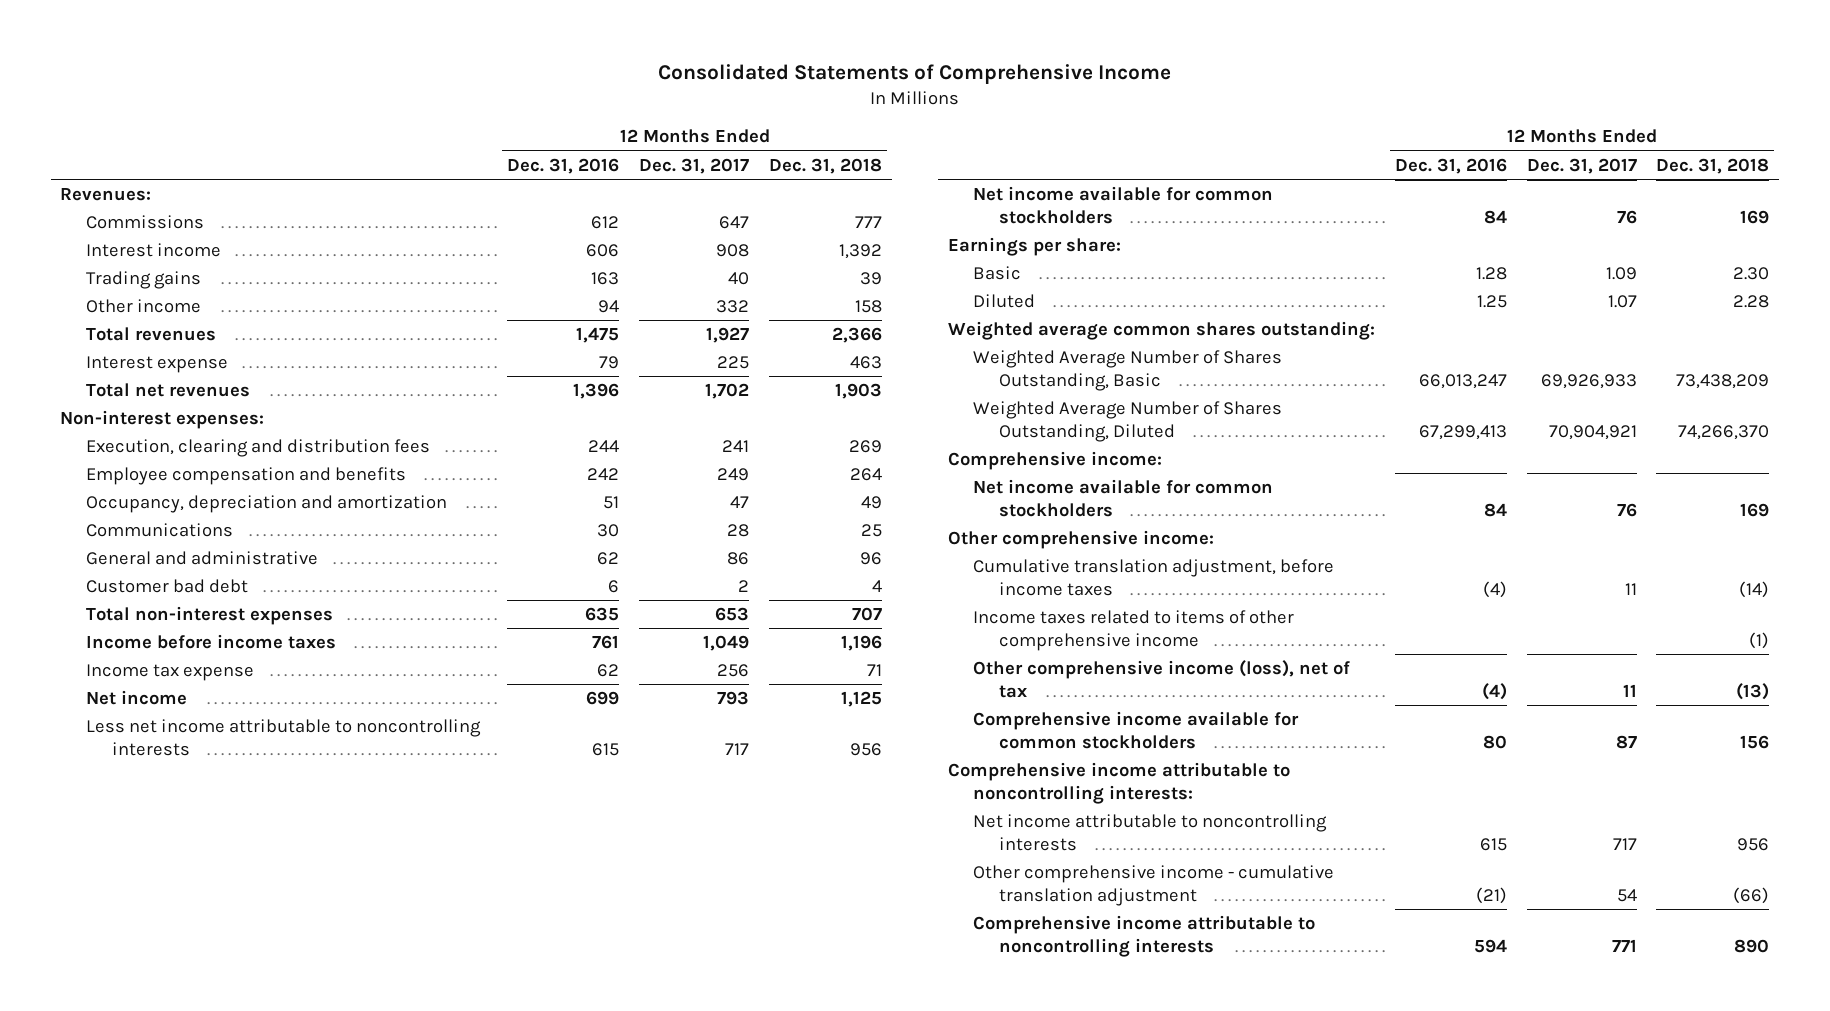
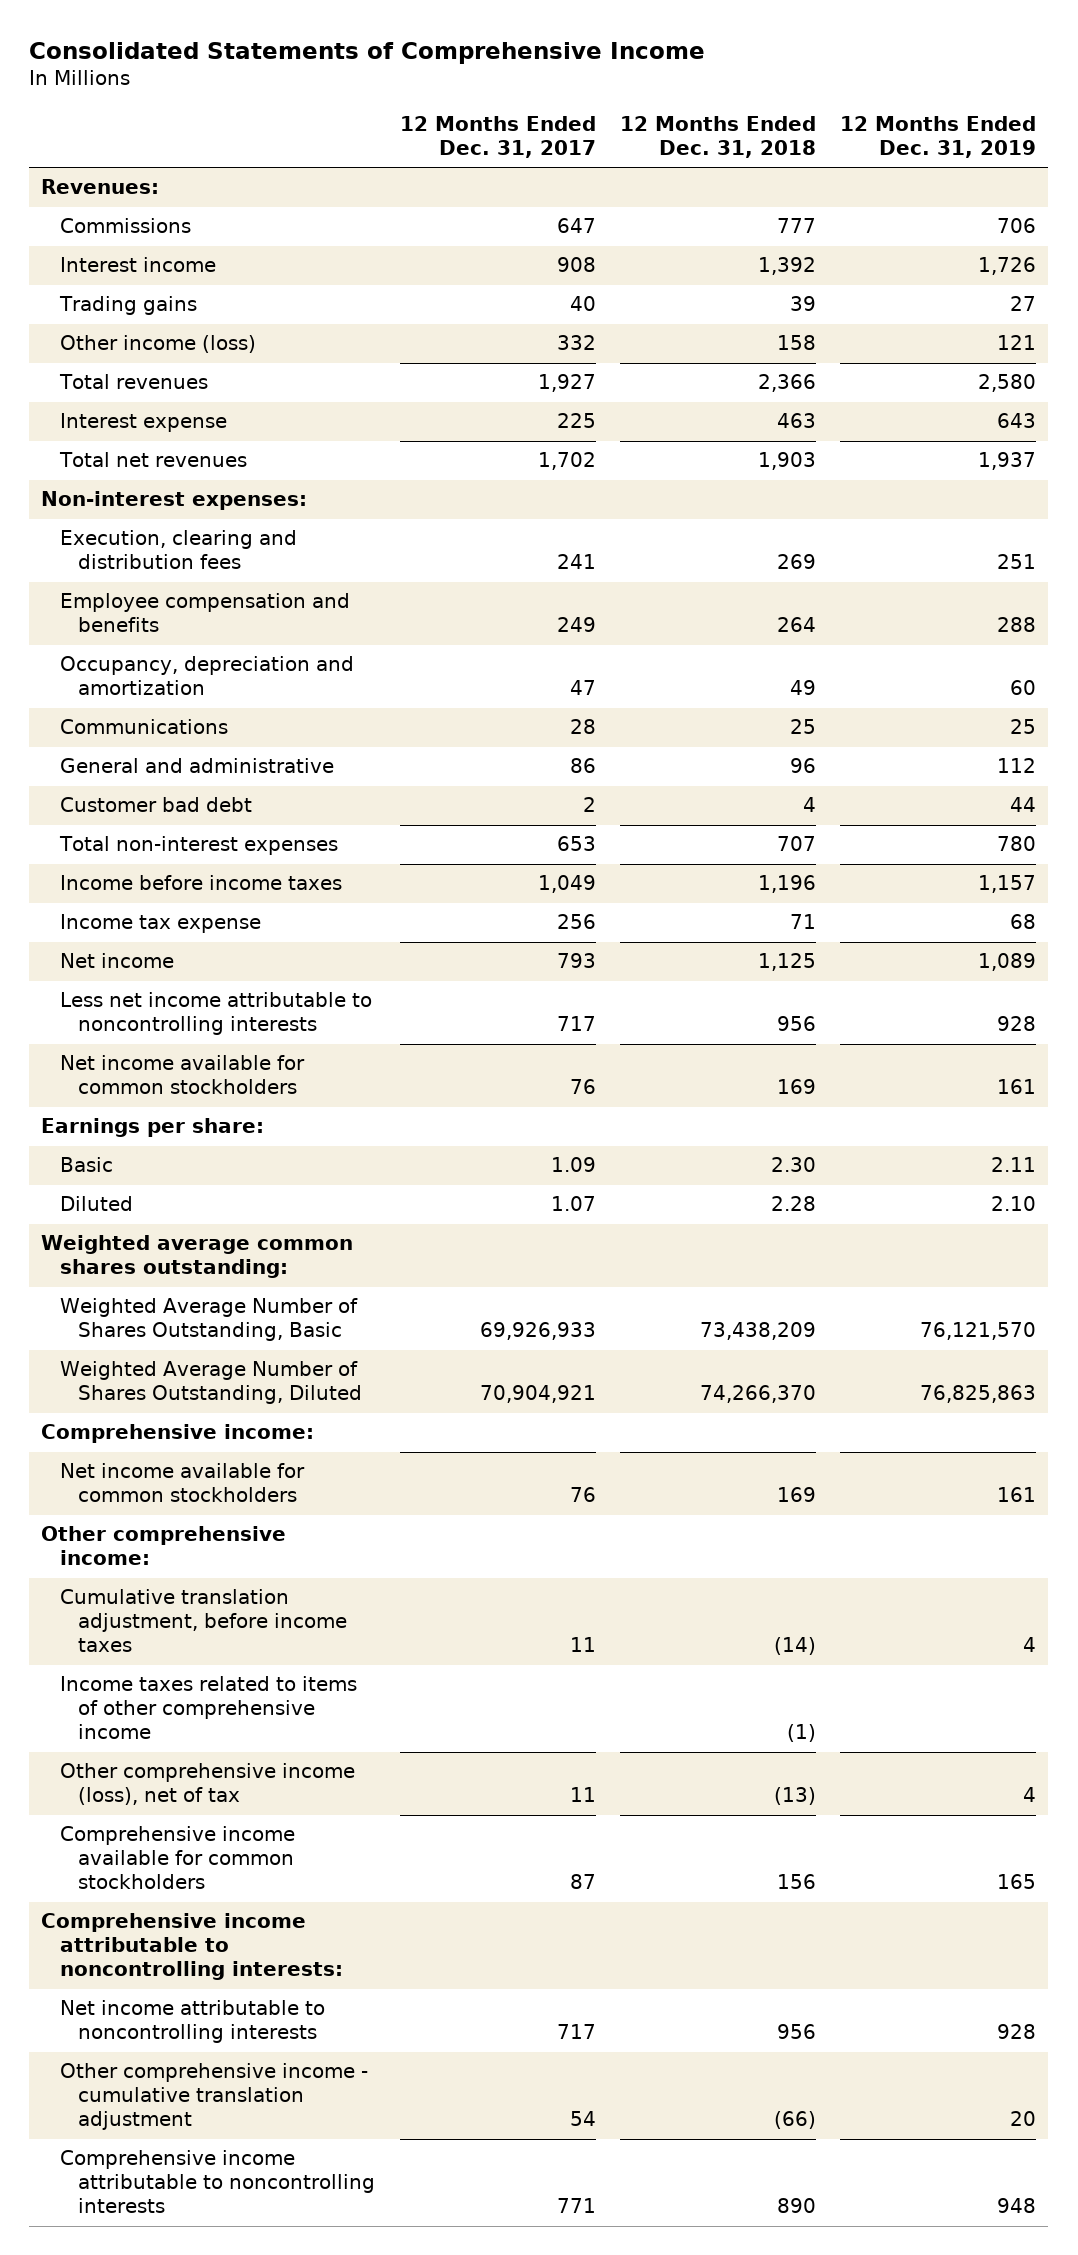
[507,157,620,174] Dec. 31, 2016 -> none
none -> [840,116,1037,159] 12 Months Ended Dec. 31, 2019
[86,298,202,313] Other income -> [59,335,256,354] Other income (loss)

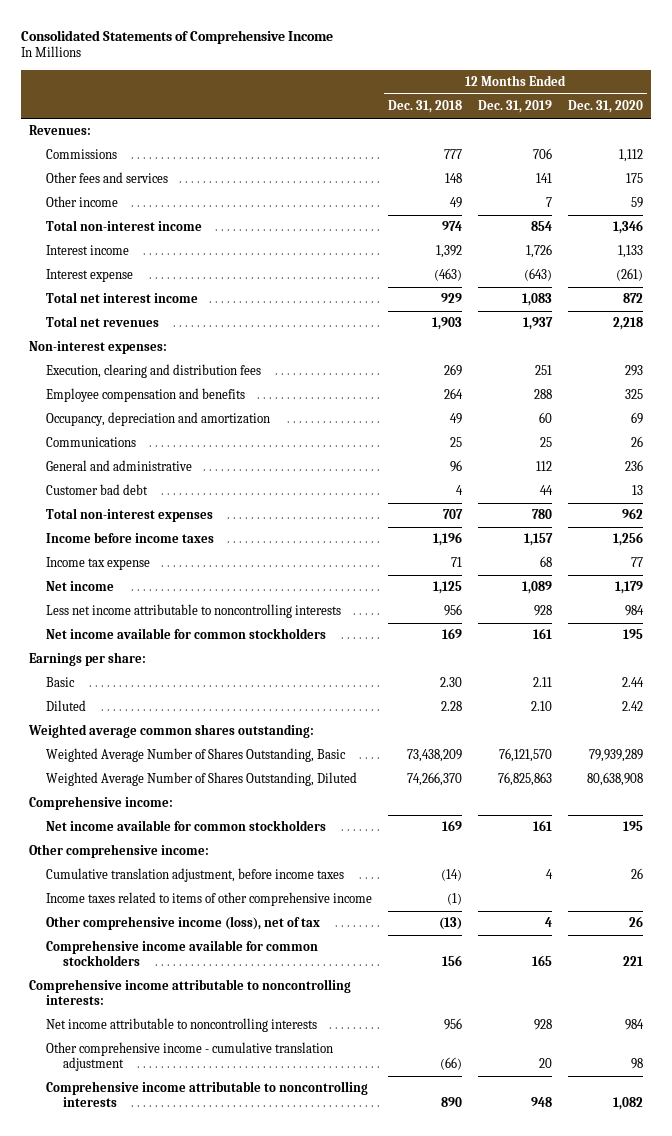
[399,116,596,159] 12 Months Ended Dec. 31, 2017 -> none
none -> [567,100,643,114] Dec. 31, 2020
none -> [46,172,169,184] Other fees and services
none -> [46,196,119,208] Other income
none -> [46,220,203,232] Total non-interest income
[58,296,197,316] Trading gains -> none
[59,335,256,354] Other income (loss) -> none
[58,374,208,390] Total revenues -> none
[776,413,816,429] 463 -> [434,268,463,282] (463)
[997,413,1037,429] 643 -> [523,268,552,282] (643)
none -> [46,292,199,304] Total net interest income

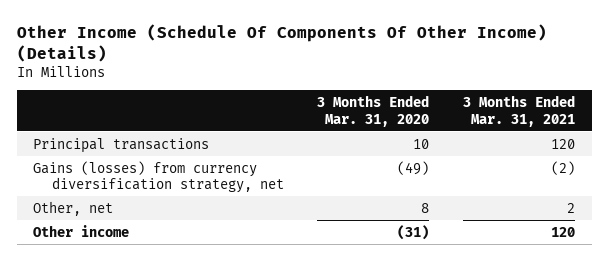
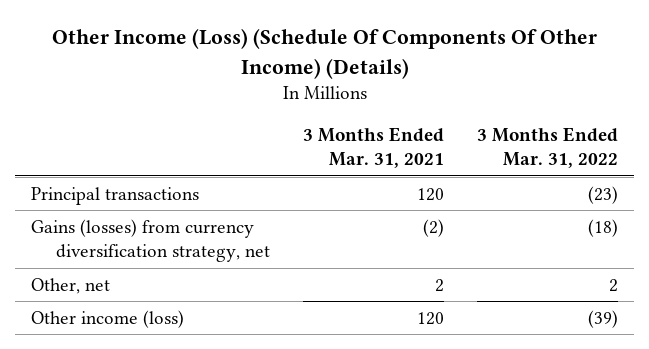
[16,23,547,62] Other Income (Schedule Of Components Of Other Income) (Details) -> [51,28,597,79] Other Income (Loss) (Schedule Of Components Of Other Income) (Details)
[317,95,430,127] 3 Months Ended Mar. 31, 2020 -> none
none -> [476,126,618,169] 3 Months Ended Mar. 31, 2022
[33,224,130,237] Other income -> [31,309,185,328] Other income (loss)

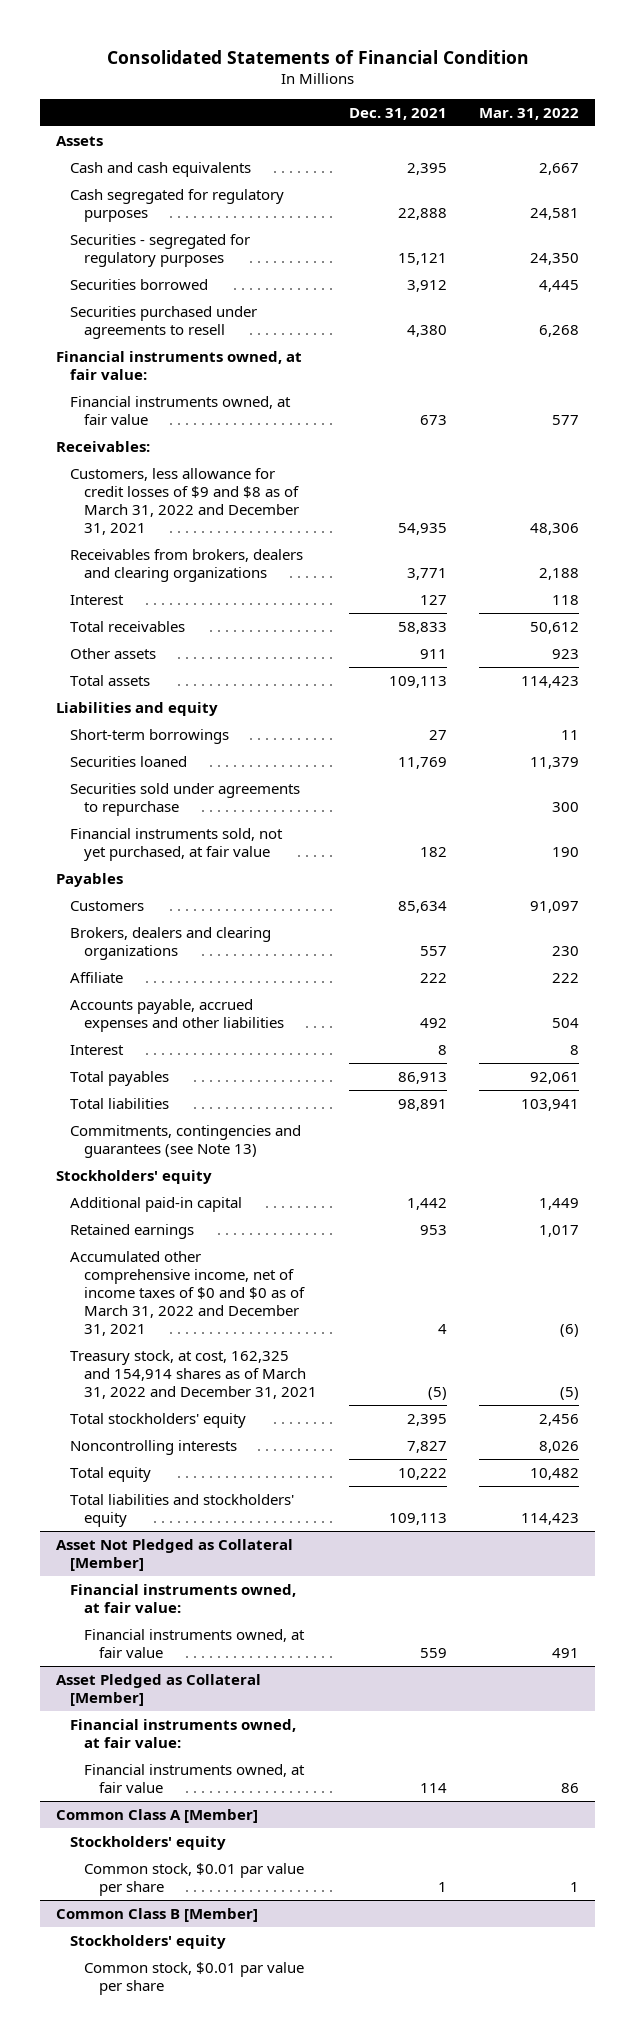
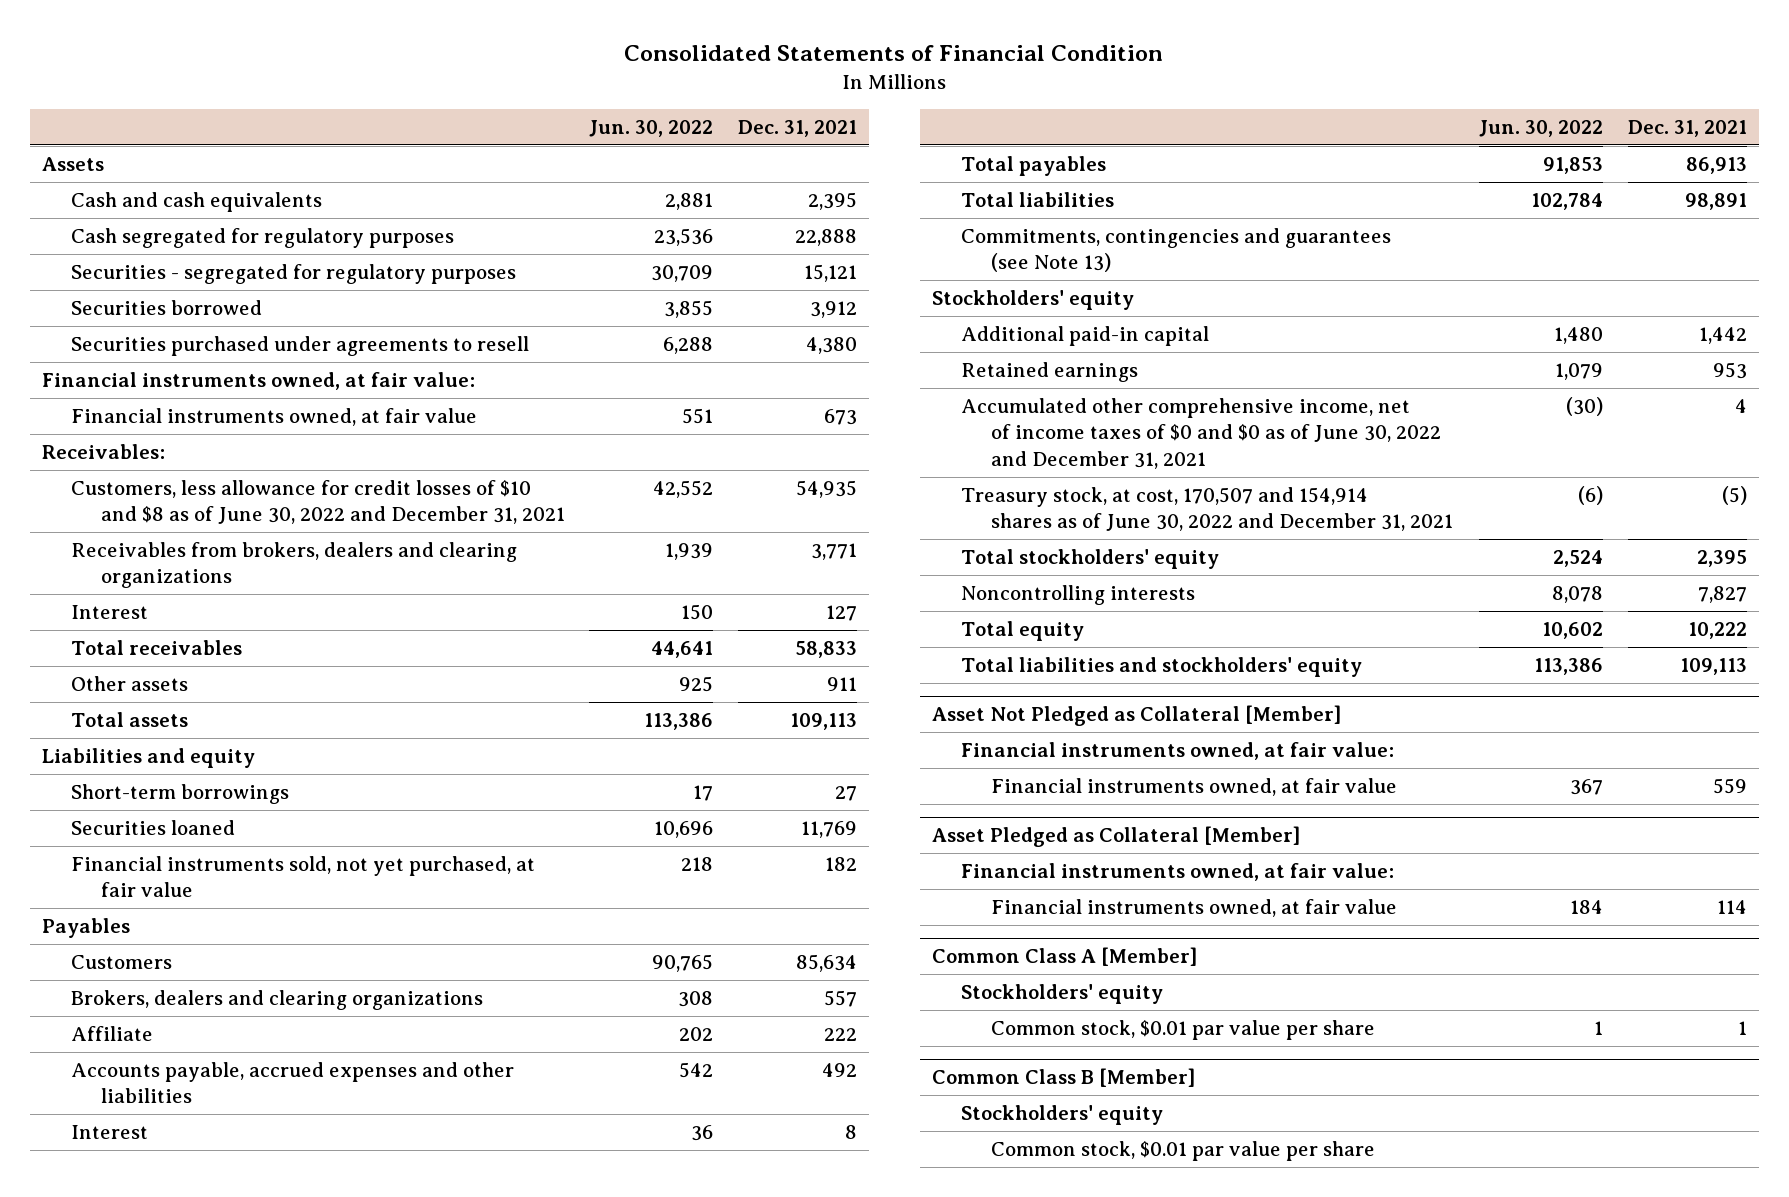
[479,108,580,121] Mar. 31, 2022 -> none
none -> [589,119,714,137] Jun. 30, 2022
[70,467,300,535] Customers, less allowance for credit losses of $9 and $8 as of March 31, 2022 and December 31, 2021 -> [71,480,565,525] Customers, less allowance for credit losses of $10 and $8 as of June 30, 2022 and December 31, 2021
[70,782,301,816] Securities sold under agreements to repurchase -> none
[70,1250,306,1336] Accumulated other comprehensive income, net of income taxes of $0 and $0 as of March 31, 2022 and December 31, 2021 -> [961,398,1441,469] Accumulated other comprehensive income, net of income taxes of $0 and $0 as of June 30, 2022 and December 31, 2021
[70,1349,318,1399] Treasury stock, at cost, 162,325 and 154,914 shares as of March 31, 2022 and December 31, 2021 -> [961,487,1453,532] Treasury stock, at cost, 170,507 and 154,914 shares as of June 30, 2022 and December 31, 2021

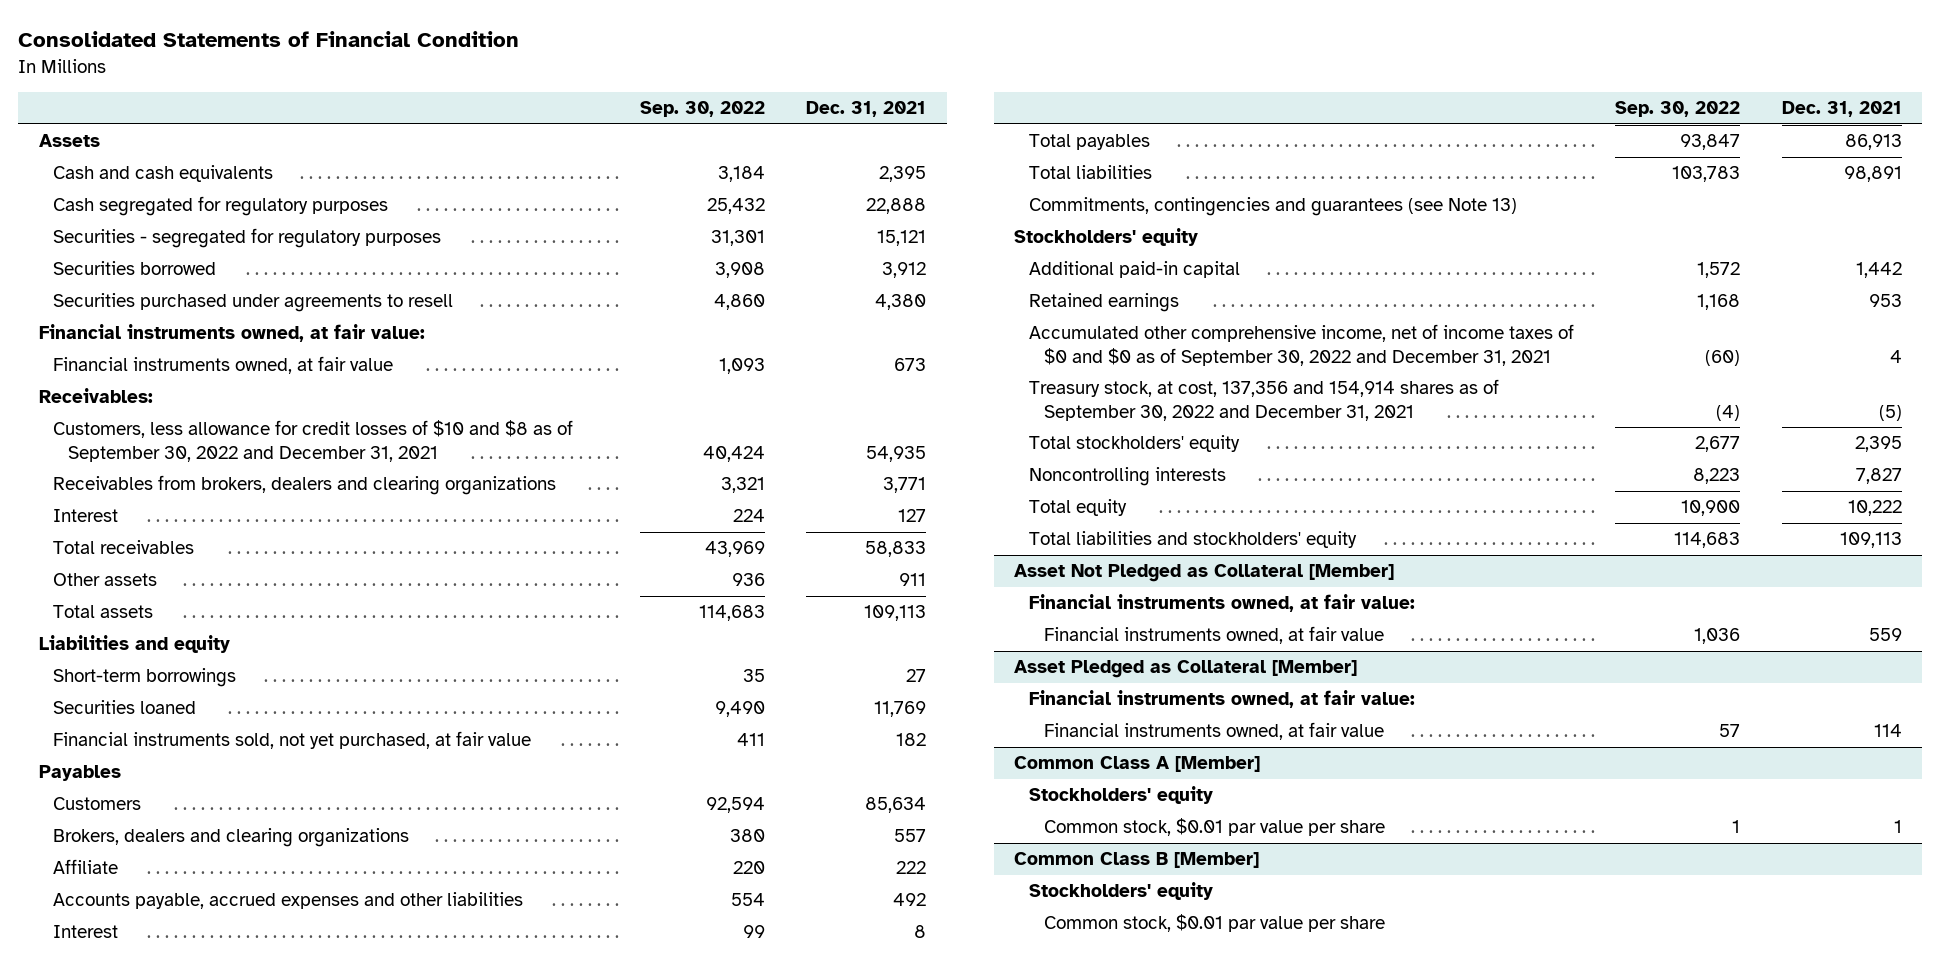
[589,119,714,137] Jun. 30, 2022 -> none
none -> [639,101,765,118] Sep. 30, 2022
[71,480,565,525] Customers, less allowance for credit losses of $10 and $8 as of June 30, 2022 and December 31, 2021 -> [53,420,574,462] Customers, less allowance for credit losses of $10 and $8 as of September 30, 2022 and December 31, 2021
[961,398,1441,469] Accumulated other comprehensive income, net of income taxes of $0 and $0 as of June 30, 2022 and December 31, 2021 -> [1029,324,1575,366] Accumulated other comprehensive income, net of income taxes of $0 and $0 as of September 30, 2022 and December 31, 2021
[961,487,1453,532] Treasury stock, at cost, 170,507 and 154,914 shares as of June 30, 2022 and December 31, 2021 -> [1029,379,1500,421] Treasury stock, at cost, 137,356 and 154,914 shares as of September 30, 2022 and December 31, 2021

